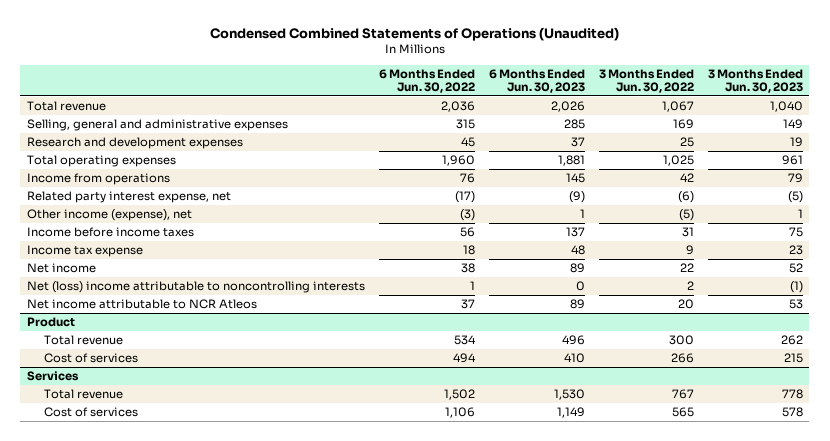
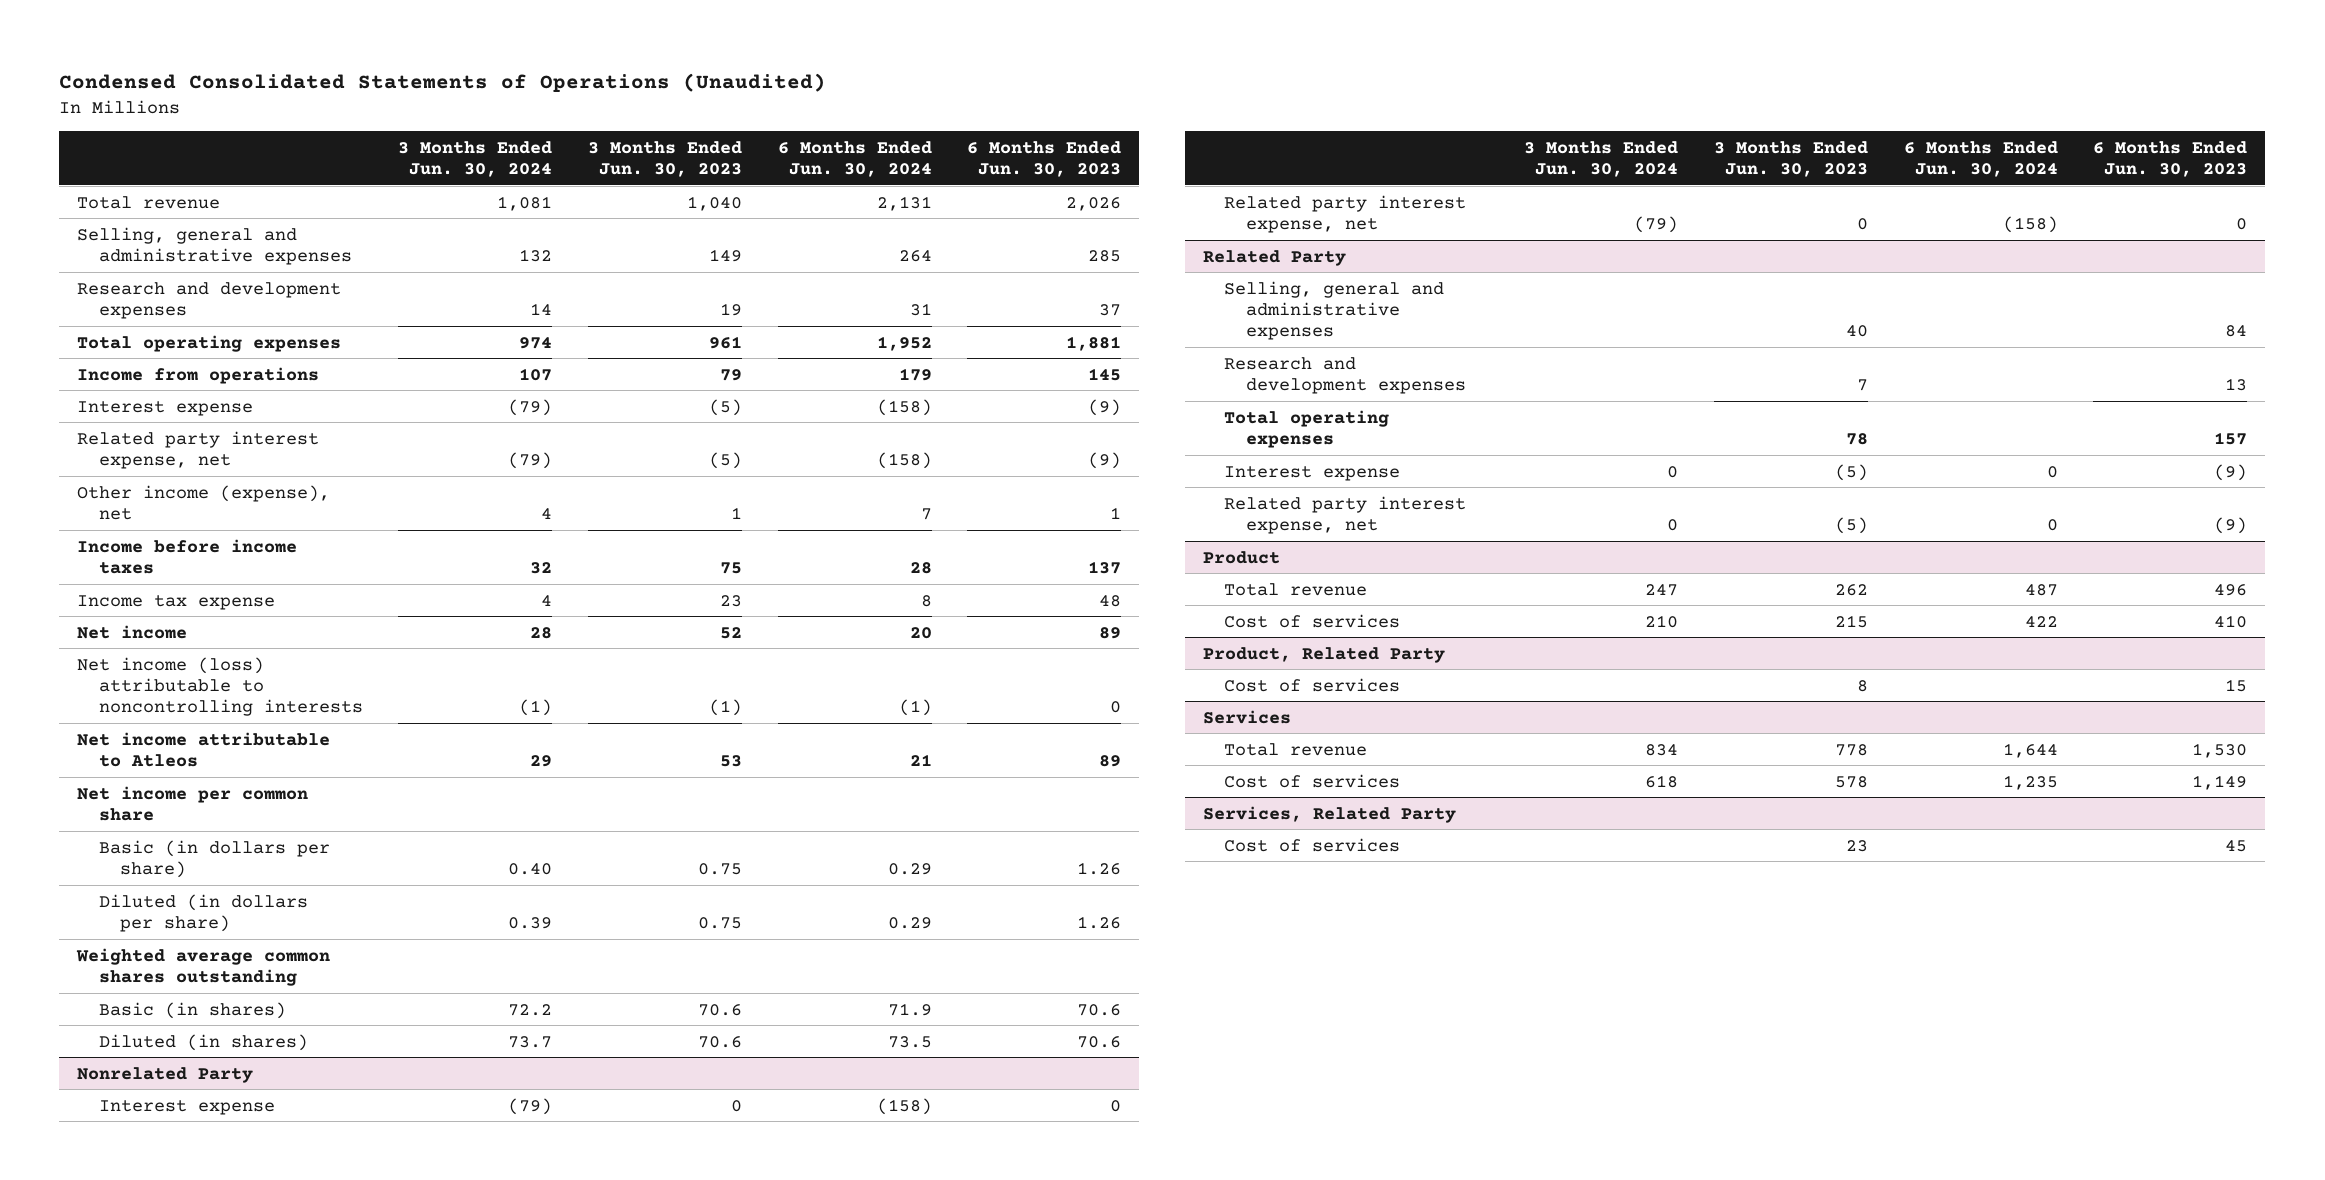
[209,26,619,41] Condensed Combined Statements of Operations (Unaudited) -> [59,72,827,92] Condensed Consolidated Statements of Operations (Unaudited)
[378,68,475,93] 6 Months Ended Jun. 30, 2022 -> none
[598,68,694,93] 3 Months Ended Jun. 30, 2022 -> none
none -> [398,140,553,177] 3 Months Ended Jun. 30, 2024
none -> [777,140,932,177] 6 Months Ended Jun. 30, 2024
none -> [77,400,254,416] Interest expense
[26,280,365,293] Net (loss) income attributable to noncontrolling interests -> [77,656,363,717] Net income (loss) attributable to noncontrolling interests
[26,298,257,309] Net income attributable to NCR Atleos -> [77,731,331,767] Net income attributable to Atleos
none -> [77,785,309,821] Net income per common share
none -> [98,839,330,878] Basic (in dollars per share)
none -> [98,893,308,932] Diluted (in dollars per share)
none -> [76,947,331,986] Weighted average common shares outstanding
none -> [98,1001,286,1019] Basic (in shares)
none -> [98,1033,308,1051] Diluted (in shares)
none -> [77,1066,254,1083] Nonrelated Party
none -> [98,1099,275,1115] Interest expense
none -> [1224,194,1467,233] Related party interest expense, net
none -> [1203,249,1347,266] Related Party
none -> [1224,280,1445,341] Selling, general and administrative expenses
none -> [1224,356,1466,394] Research and development expenses
none -> [1224,409,1390,448] Total operating expenses
none -> [1224,465,1401,481] Interest expense
none -> [1224,495,1467,534] Related party interest expense, net
none -> [1203,646,1446,663] Product, Related Party
none -> [1224,677,1401,692] Cost of services
none -> [1203,805,1457,823] Services, Related Party
none -> [1224,837,1401,852] Cost of services

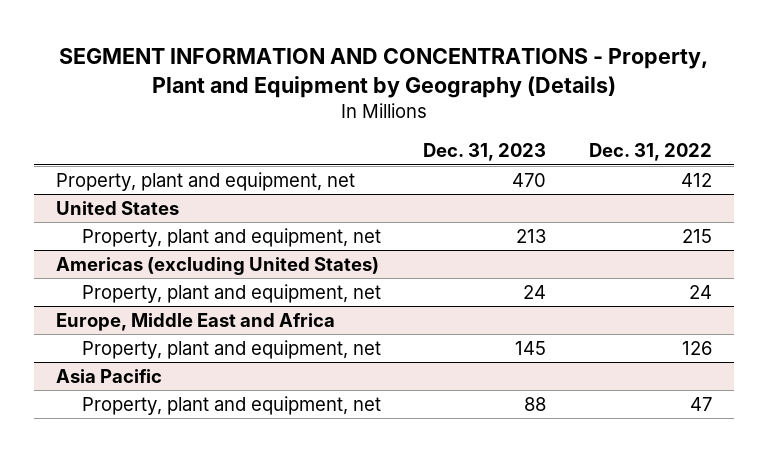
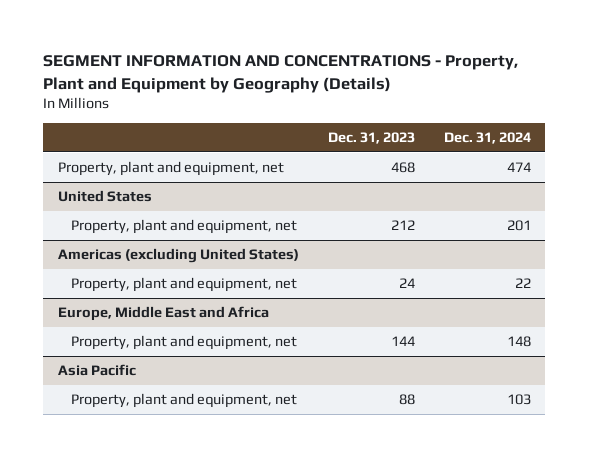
[589,143,713,162] Dec. 31, 2022 -> none
none -> [443,132,531,145] Dec. 31, 2024
[512,172,547,187] 470 -> [390,162,415,174] 468
[516,228,547,243] 213 -> [390,220,415,231] 212
[515,340,547,355] 145 -> [390,336,415,347] 144

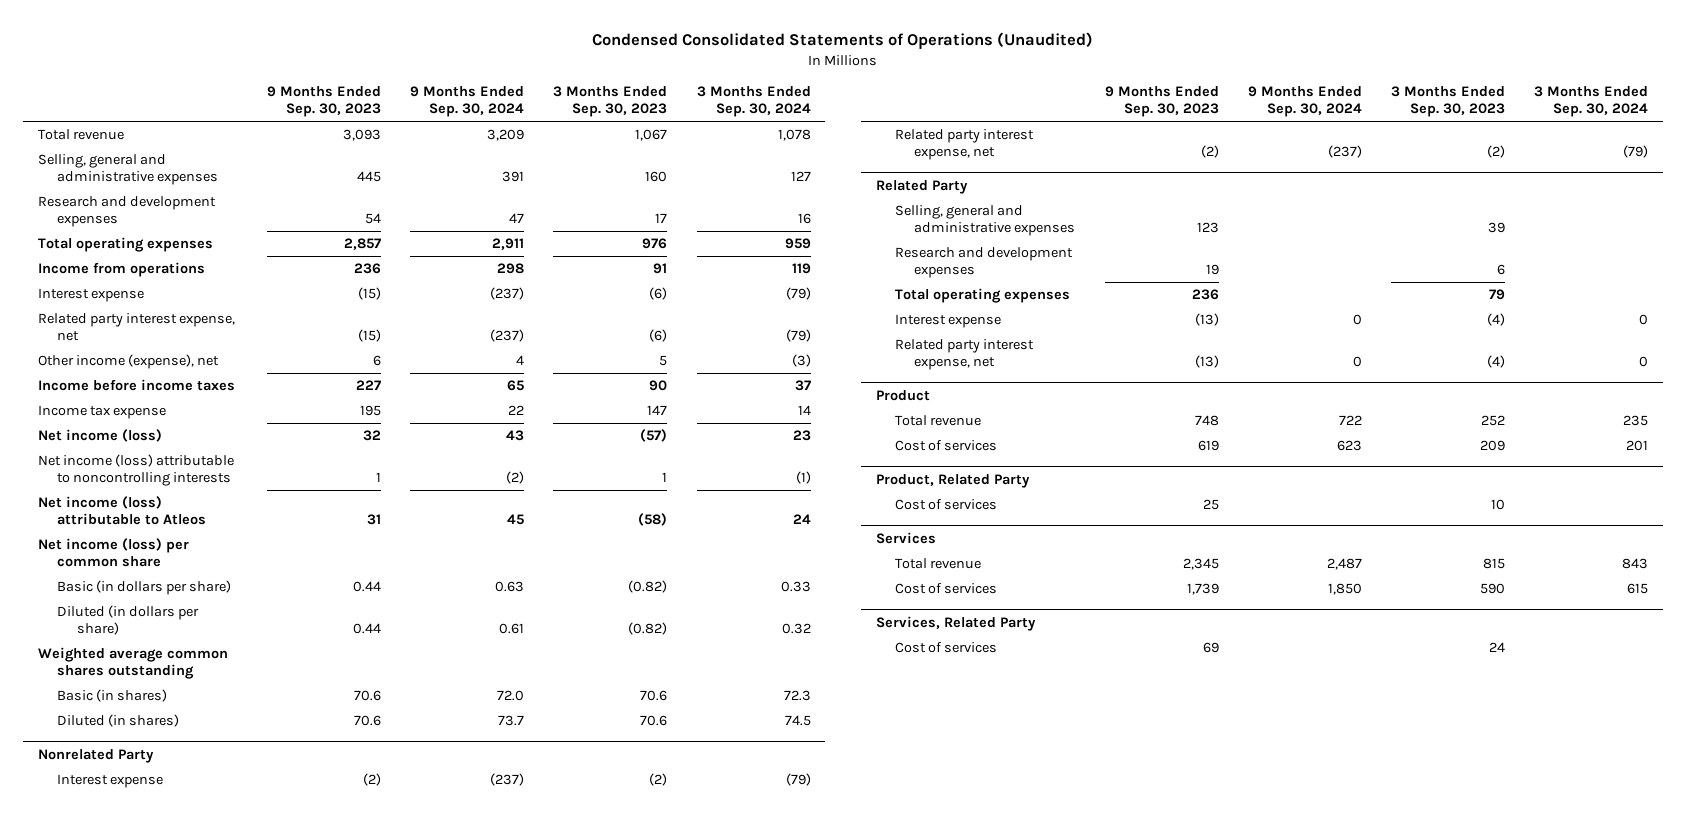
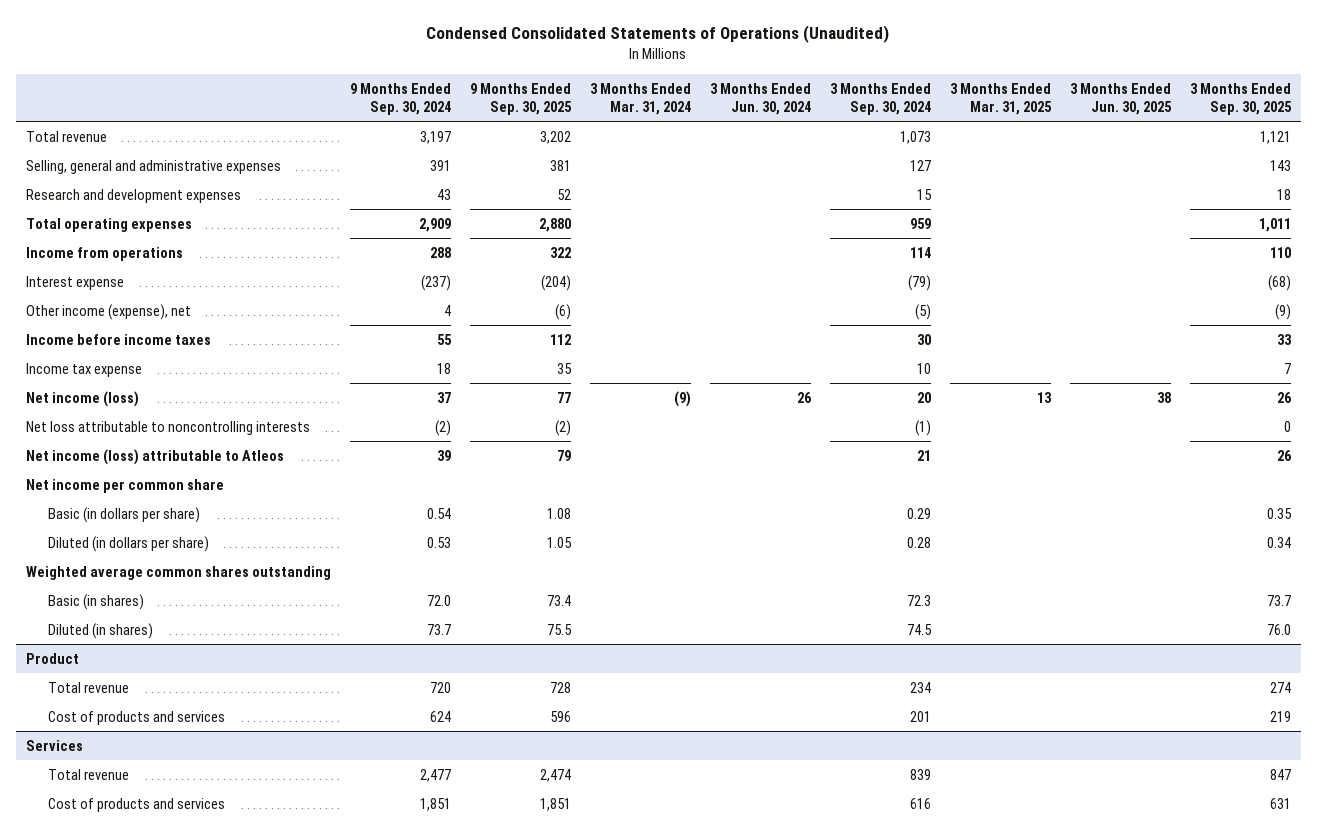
[267,86,382,117] 9 Months Ended Sep. 30, 2023 -> none
[553,86,668,117] 3 Months Ended Sep. 30, 2023 -> none
none -> [469,82,572,115] 9 Months Ended Sep. 30, 2025
none -> [589,82,691,115] 3 Months Ended Mar. 31, 2024
none -> [709,82,811,115] 3 Months Ended Jun. 30, 2024
none -> [949,82,1052,115] 3 Months Ended Mar. 31, 2025
none -> [1069,82,1172,115] 3 Months Ended Jun. 30, 2025
none -> [1190,82,1293,115] 3 Months Ended Sep. 30, 2025
[487,129,525,142] 3,209 -> [419,130,451,144] 3,197
[777,129,811,142] 1,078 -> [899,130,931,144] 1,073
[509,212,525,223] 47 -> [436,188,451,200] 43
[797,212,811,224] 16 -> [916,188,932,200] 15
[492,238,525,251] 2,911 -> [418,217,451,232] 2,909
[497,263,525,275] 298 -> [429,246,451,258] 288
[791,263,811,275] 119 -> [909,246,931,258] 114
[37,313,235,341] Related party interest expense, net -> none
[791,354,811,368] (3) -> [914,303,931,320] (5)
[507,380,525,392] 65 -> [436,333,452,345] 55
[794,380,811,392] 37 -> [916,333,931,345] 30
[508,405,525,416] 22 -> [436,362,451,374] 18
[797,405,811,416] 14 -> [916,362,931,374] 10
[506,430,525,442] 43 -> [436,391,451,403] 37
[792,430,811,442] 23 -> [916,391,931,403] 20
[37,454,234,486] Net income (loss) attributable to noncontrolling interests -> [25,420,310,435] Net loss attributable to noncontrolling interests
[507,513,525,525] 45 -> [436,449,451,461] 39
[792,513,811,524] 24 -> [916,449,931,461] 21
[37,538,189,567] Net income (loss) per common share -> [25,478,224,493] Net income per common share
[495,581,525,593] 0.63 -> [426,507,451,519] 0.54
[780,581,811,593] 0.33 -> [906,507,931,519] 0.29
[499,622,525,634] 0.61 -> [426,536,451,548] 0.53
[781,622,811,634] 0.32 -> [906,536,931,548] 0.28
[37,748,154,763] Nonrelated Party -> none
[57,774,164,789] Interest expense -> none
[894,129,1034,160] Related party interest expense, net -> none
[875,179,968,194] Related Party -> none
[894,205,1076,236] Selling, general and administrative expenses -> none
[894,247,1073,278] Research and development expenses -> none
[894,288,1070,304] Total operating expenses -> none
[894,314,1001,329] Interest expense -> none
[894,339,1034,370] Related party interest expense, net -> none
[875,473,1030,488] Product, Related Party -> none
[894,499,997,511] Cost of services -> none
[1338,415,1362,426] 722 -> [429,681,451,693] 720
[1623,415,1649,427] 235 -> [909,681,931,693] 234
[894,440,997,452] Cost of services -> [48,710,226,725] Cost of products and services
[1336,440,1362,452] 623 -> [429,710,451,722] 624
[875,615,1036,631] Services, Related Party -> none
[894,642,997,654] Cost of services -> none
[1326,558,1362,571] 2,487 -> [419,768,451,782] 2,477
[1622,558,1649,570] 843 -> [909,768,931,780] 839
[894,583,997,595] Cost of services -> [48,797,226,812] Cost of products and services
[1327,583,1362,596] 1,850 -> [419,797,451,811] 1,851
[1627,583,1649,595] 615 -> [909,797,931,809] 616

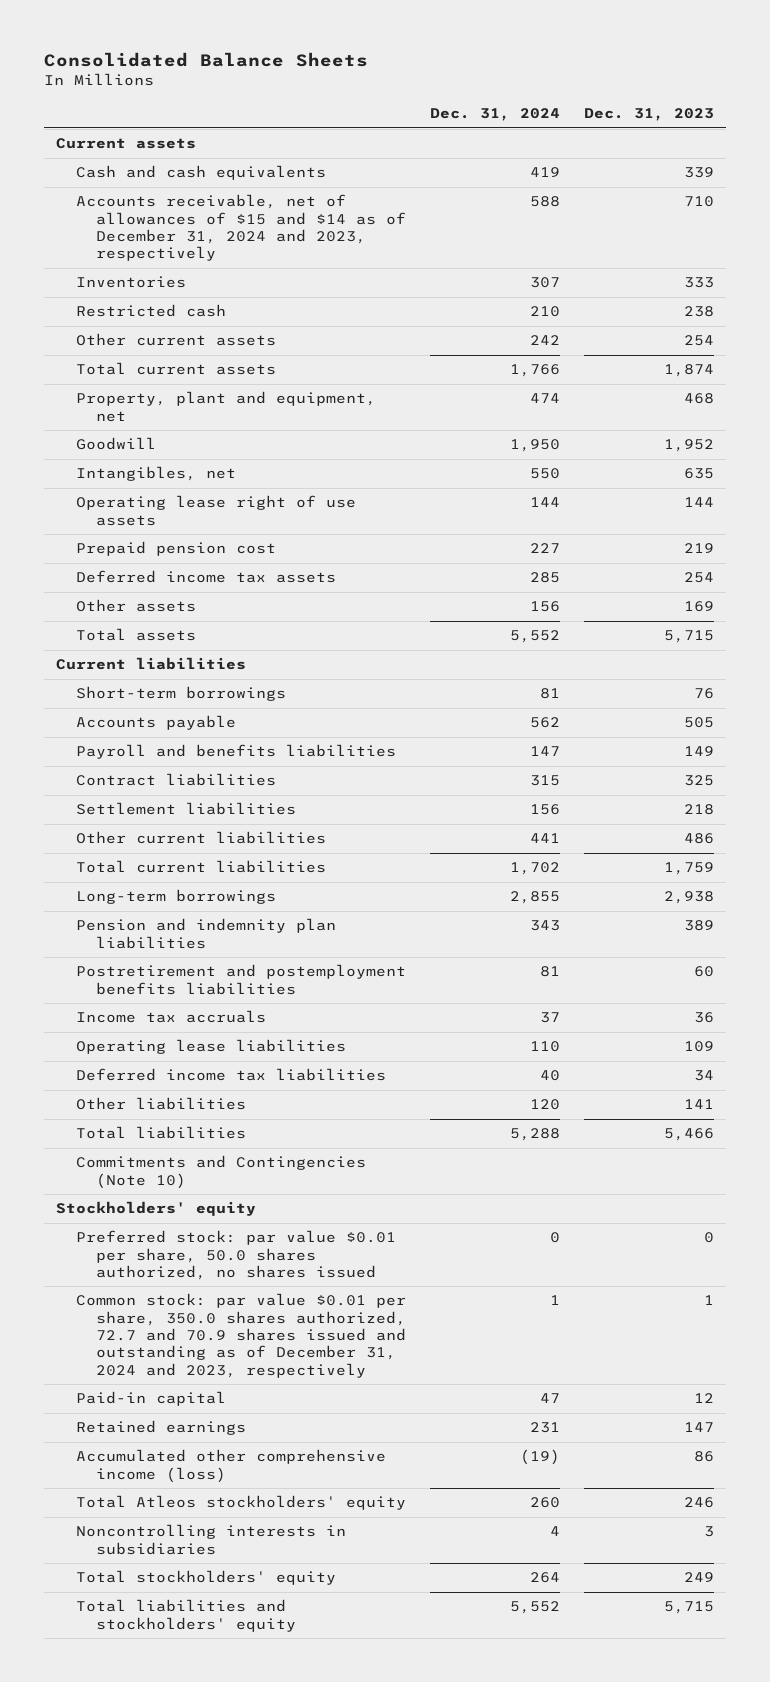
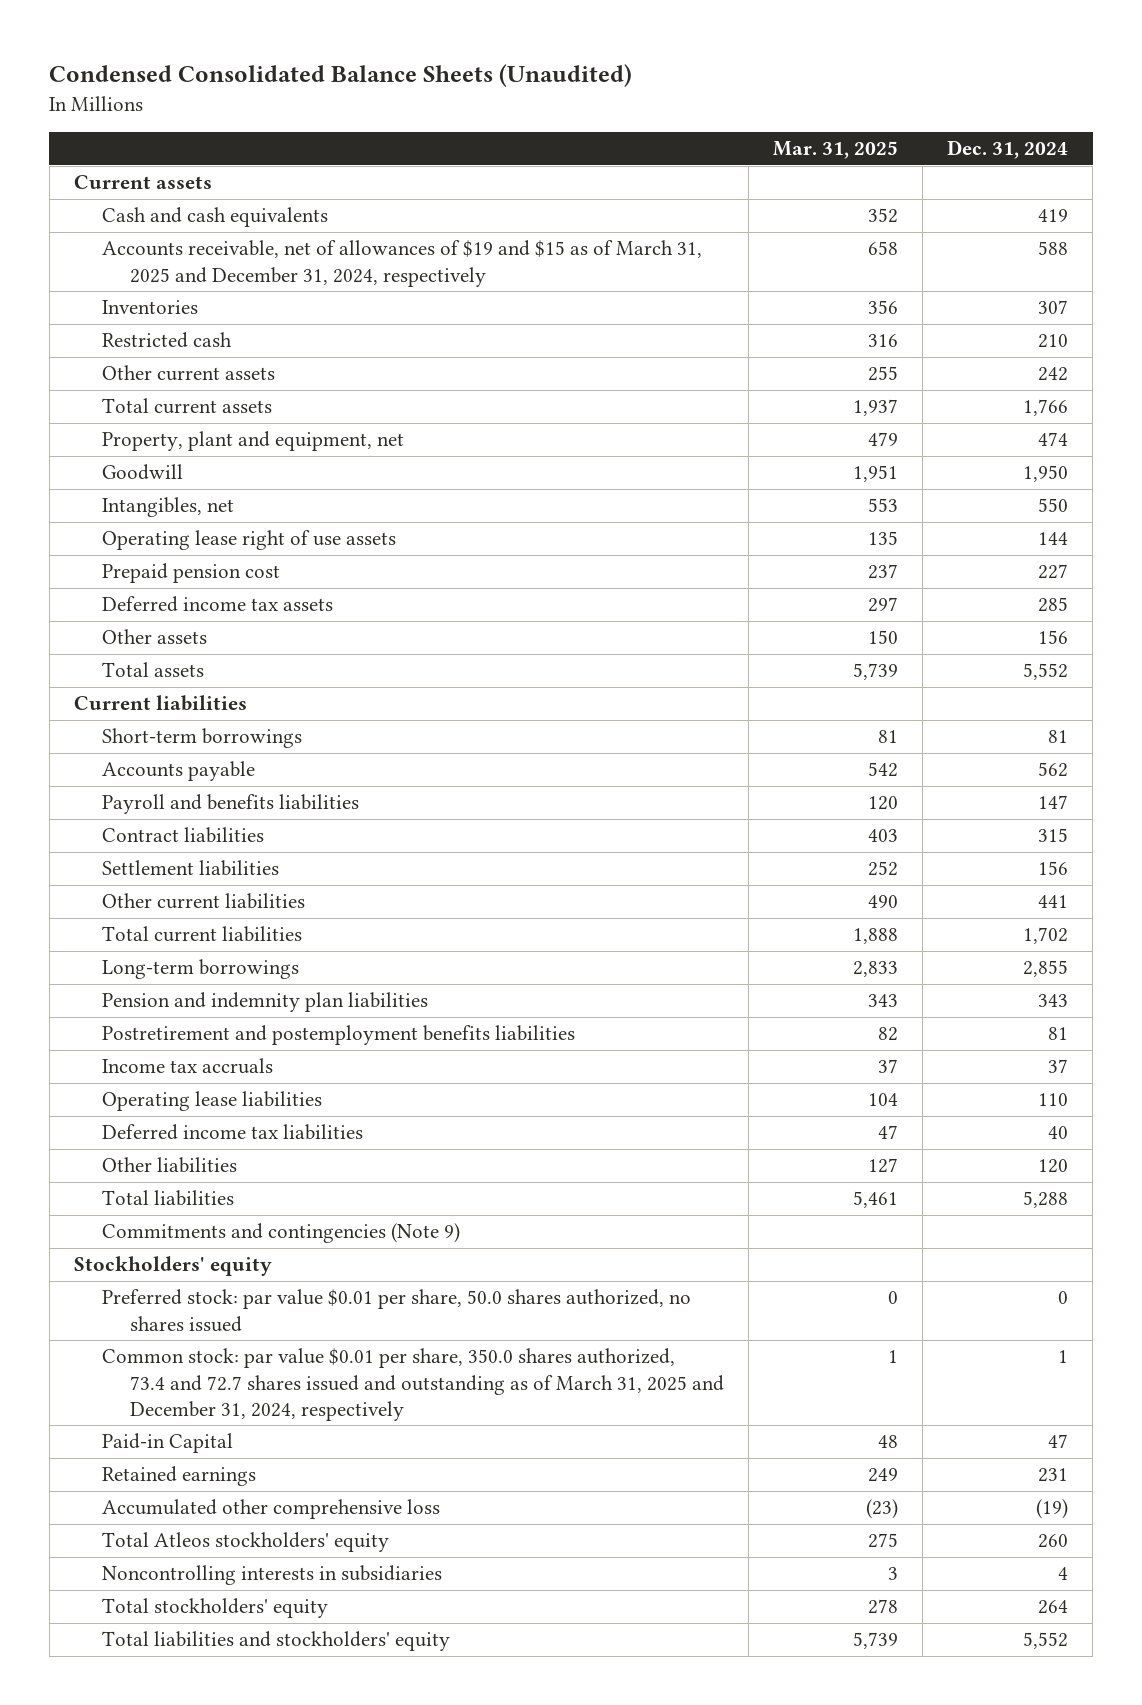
[43,51,368,67] Consolidated Balance Sheets -> [49,64,633,88] Condensed Consolidated Balance Sheets (Unaudited)
[583,108,714,122] Dec. 31, 2023 -> none
none -> [772,141,898,160] Mar. 31, 2025
[75,194,406,262] Accounts receivable, net of allowances of $15 and $14 as of December 31, 2024 and 2023, respectively -> [101,240,702,287] Accounts receivable, net of allowances of $19 and $15 as of March 31, 2025 and December 31, 2024, respectively
[75,1155,366,1189] Commitments and Contingencies (Note 10) -> [101,1223,460,1244] Commitments and contingencies (Note 9)
[75,1293,406,1378] Common stock: par value $0.01 per share, 350.0 shares authorized, 72.7 and 70.9 shares issued and outstanding as of December 31, 2024 and 2023, respectively -> [101,1348,724,1421] Common stock: par value $0.01 per share, 350.0 shares authorized, 73.4 and 72.7 shares issued and outstanding as of March 31, 2025 and December 31, 2024, respectively
[75,1391,226,1407] Paid-in capital -> [101,1433,233,1454] Paid-in Capital
[75,1449,386,1483] Accumulated other comprehensive income (loss) -> [101,1499,440,1520] Accumulated other comprehensive loss

